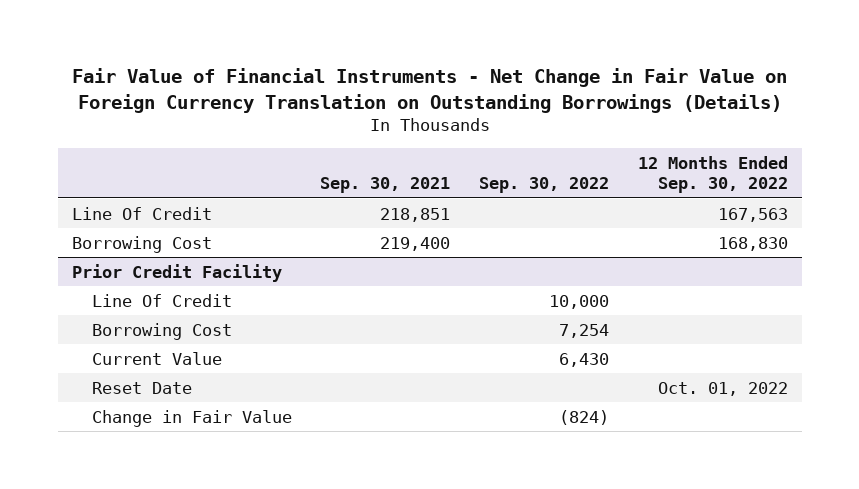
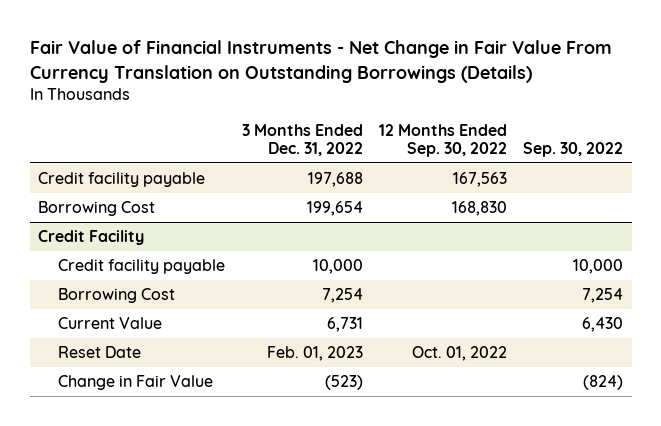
[71,68,787,114] Fair Value of Financial Instruments - Net Change in Fair Value on Foreign Currency Translation on Outstanding Borrowings (Details) -> [29,40,612,83] Fair Value of Financial Instruments - Net Change in Fair Value From Currency Translation on Outstanding Borrowings (Details)
[320,176,451,193] Sep. 30, 2021 -> none
none -> [241,123,363,157] 3 Months Ended Dec. 31, 2022
[71,206,212,220] Line Of Credit -> [37,172,205,188] Credit facility payable
[71,263,282,282] Prior Credit Facility -> [37,230,144,246] Credit Facility
[91,293,232,307] Line Of Credit -> [58,259,226,275] Credit facility payable

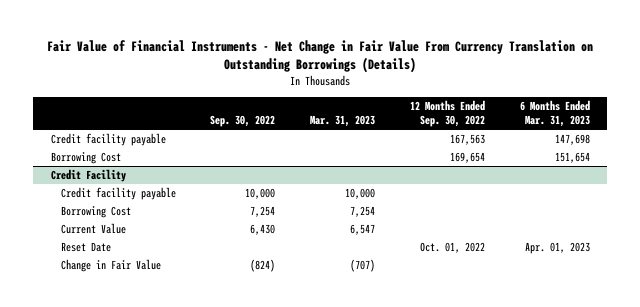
[241,123,363,157] 3 Months Ended Dec. 31, 2022 -> none
none -> [310,115,376,128] Mar. 31, 2023
none -> [519,99,590,128] 6 Months Ended Mar. 31, 2023
[452,201,508,217] 168,830 -> [449,152,485,164] 169,654

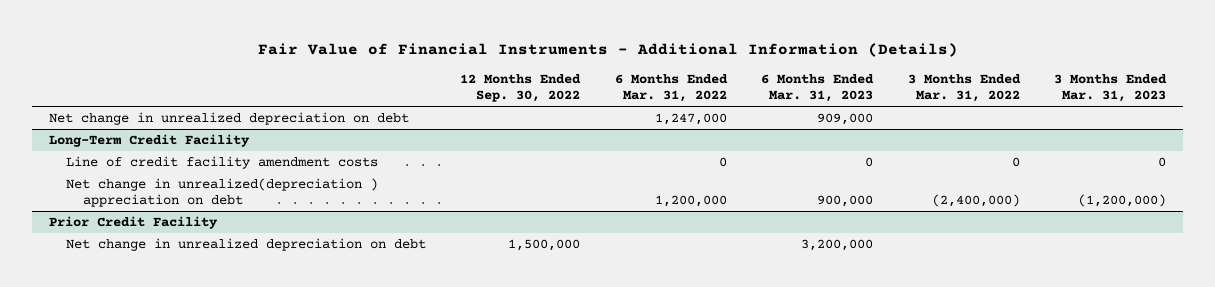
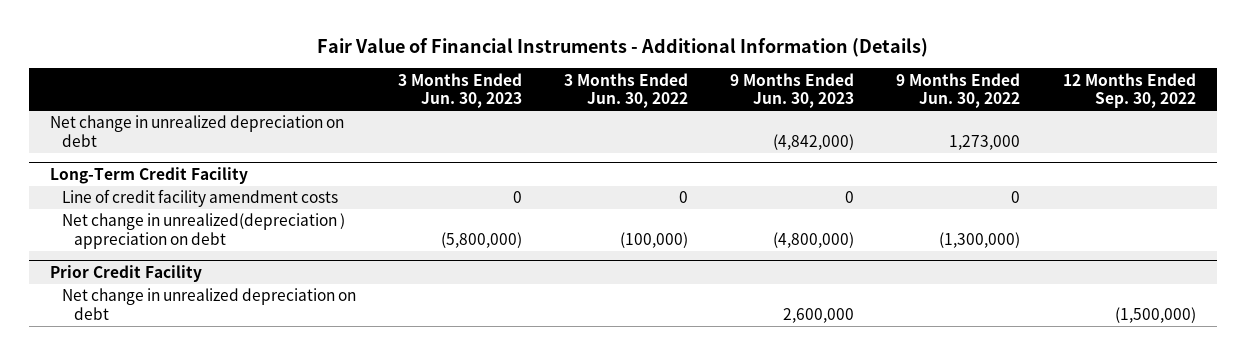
[614,73,728,103] 6 Months Ended Mar. 31, 2022 -> none
[761,73,875,103] 6 Months Ended Mar. 31, 2023 -> none
[907,73,1021,103] 3 Months Ended Mar. 31, 2022 -> none
[1054,73,1168,103] 3 Months Ended Mar. 31, 2023 -> none
none -> [397,72,522,109] 3 Months Ended Jun. 30, 2023
none -> [564,72,689,109] 3 Months Ended Jun. 30, 2022
none -> [730,72,855,109] 9 Months Ended Jun. 30, 2023
none -> [896,72,1021,109] 9 Months Ended Jun. 30, 2022
[508,239,581,252] 1,500,000 -> [1114,307,1196,324] (1,500,000)

